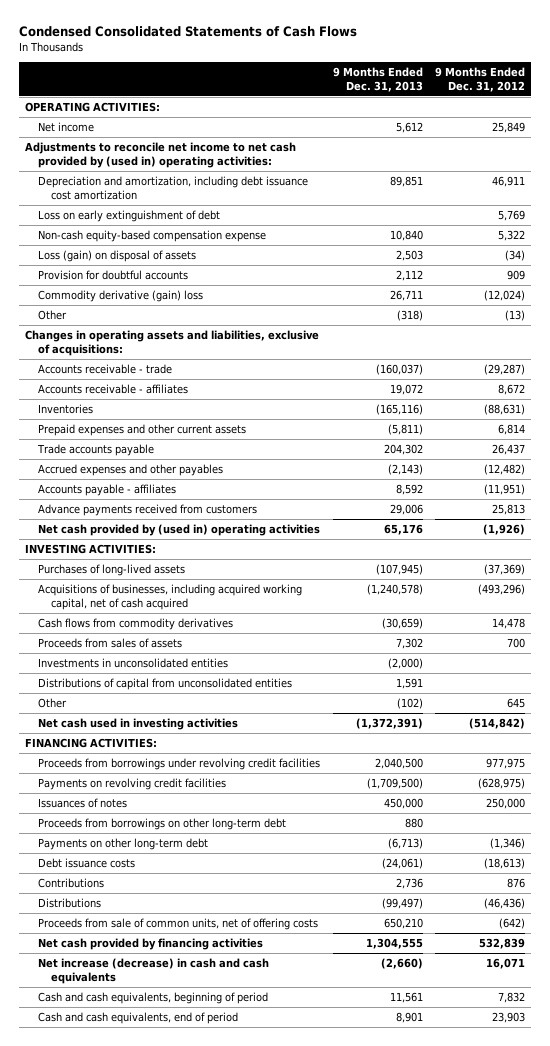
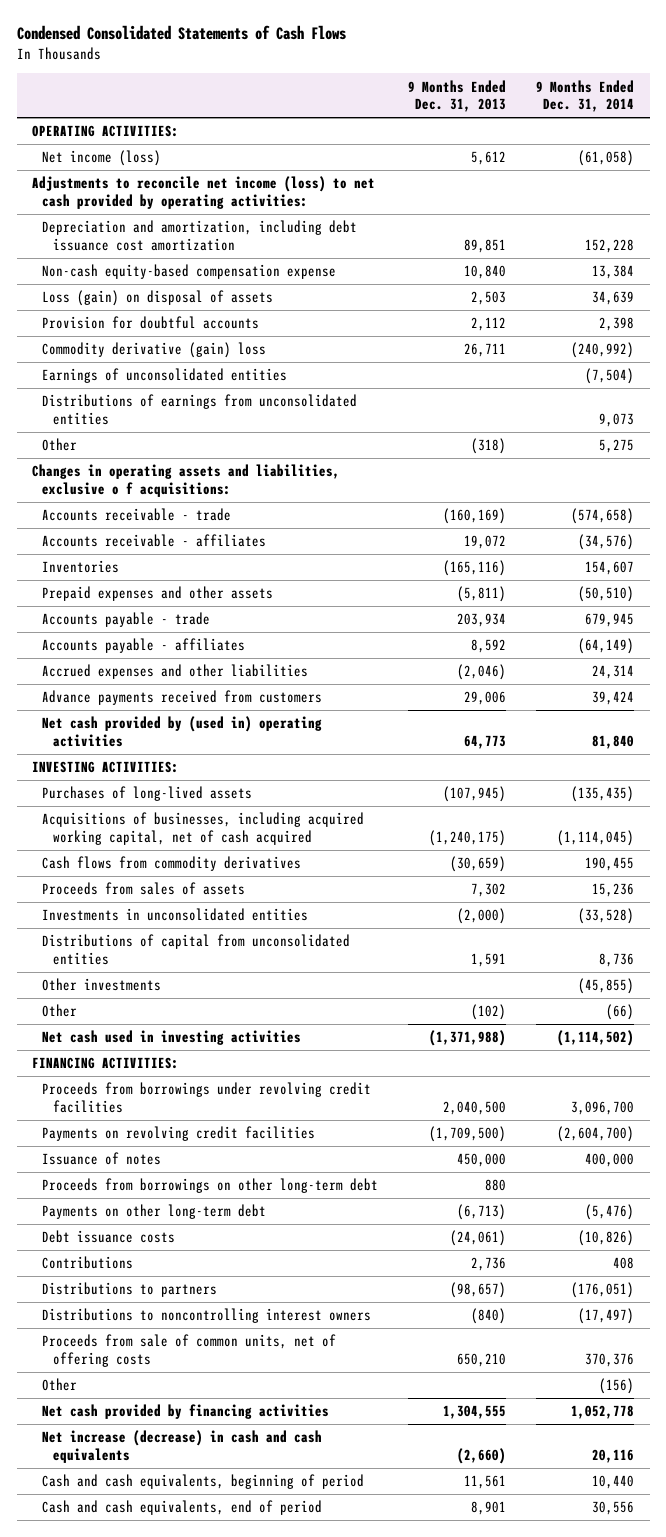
[434,67,525,92] 9 Months Ended Dec. 31, 2012 -> none
none -> [536,79,635,113] 9 Months Ended Dec. 31, 2014
[38,122,95,133] Net income -> [42,150,162,167] Net income (loss)
[25,142,297,168] Adjustments to reconcile net income to net cash provided by (used in) operating activities: -> [31,176,375,209] Adjustments to reconcile net income (loss) to net cash provided by operating activities:
[38,210,221,223] Loss on early extinguishment of debt -> none
none -> [42,368,288,384] Earnings of unconsolidated entities
none -> [42,394,358,425] Distributions of earnings from unconsolidated entities
[25,330,320,356] Changes in operating assets and liabilities, exclusive of acquisitions: -> [31,464,340,497] Changes in operating assets and liabilities, exclusive o f acquisitions:
[375,364,423,376] (160,037) -> [443,508,507,525] (160,169)
[38,464,224,477] Accrued expenses and other payables -> none
[38,424,247,437] Prepaid expenses and other current assets -> [42,586,274,602] Prepaid expenses and other assets
[37,444,155,457] Trade accounts payable -> [42,612,211,628] Accounts payable - trade
[383,444,423,456] 204,302 -> [457,613,507,628] 203,934
none -> [42,664,309,680] Accrued expenses and other liabilities
[383,524,423,536] 65,176 -> [464,734,507,749] 64,773
[366,584,423,596] (1,240,578) -> [429,829,507,846] (1,240,175)
none -> [42,978,162,992] Other investments
[355,718,423,730] (1,372,391) -> [429,1030,507,1047] (1,371,988)
[38,798,128,809] Issuances of notes -> [42,1152,162,1166] Issuance of notes
[38,898,102,909] Distributions -> none
none -> [42,1282,218,1298] Distributions to partners
none -> [42,1308,372,1324] Distributions to noncontrolling interest owners
none -> [42,1378,78,1392] Other

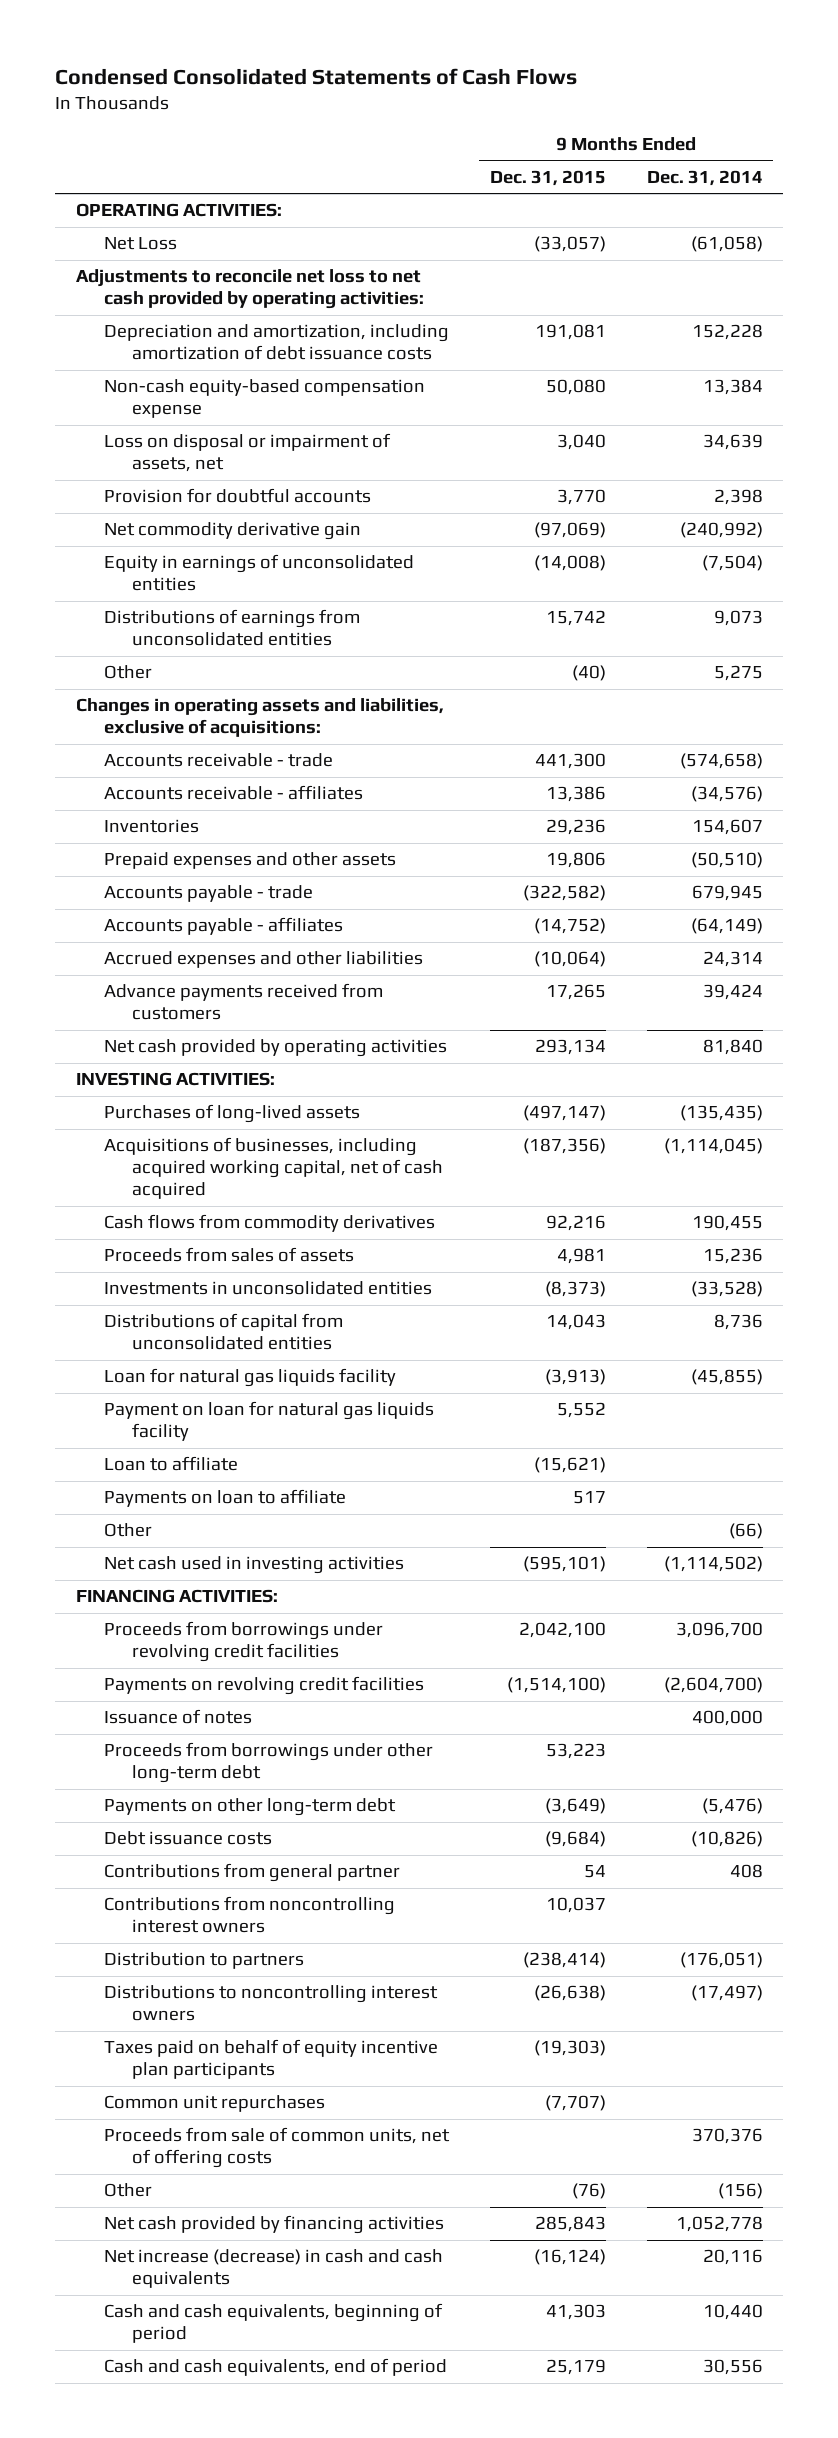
[408,79,507,113] 9 Months Ended Dec. 31, 2013 -> none
none -> [489,169,606,186] Dec. 31, 2015
[42,150,162,167] Net income (loss) -> [103,237,177,251] Net Loss
[31,176,375,209] Adjustments to reconcile net income (loss) to net cash provided by operating activities: -> [75,269,424,310] Adjustments to reconcile net loss to net cash provided by operating activities:
[42,220,358,251] Depreciation and amortization, including debt issuance cost amortization -> [103,324,449,361] Depreciation and amortization, including amortization of debt issuance costs
[42,290,274,307] Loss (gain) on disposal of assets -> [103,433,391,473] Loss on disposal or impairment of assets, net
[42,342,267,359] Commodity derivative (gain) loss -> [103,522,361,541] Net commodity derivative gain
[42,368,288,384] Earnings of unconsolidated entities -> [103,554,414,592] Equity in earnings of unconsolidated entities
[31,464,340,497] Changes in operating assets and liabilities, exclusive o f acquisitions: -> [75,698,444,738] Changes in operating assets and liabilities, exclusive of acquisitions:
[42,716,323,747] Net cash provided by (used in) operating activities -> [103,1039,447,1058] Net cash provided by operating activities
[42,978,162,992] Other investments -> [103,1368,396,1388] Loan for natural gas liquids facility
none -> [103,1401,434,1442] Payment on loan for natural gas liquids facility
none -> [103,1456,238,1472] Loan to affiliate
none -> [103,1489,346,1508] Payments on loan to affiliate
[42,1178,379,1194] Proceeds from borrowings on other long-term debt -> [103,1742,433,1784] Proceeds from borrowings under other long-term debt
[42,1256,134,1270] Contributions -> [103,1863,400,1883] Contributions from general partner
none -> [103,1896,395,1934] Contributions from noncontrolling interest owners
[42,1282,218,1298] Distributions to partners -> [103,1952,304,1970] Distribution to partners
none -> [103,2039,438,2080] Taxes paid on behalf of equity incentive plan participants
none -> [103,2095,325,2113] Common unit repurchases

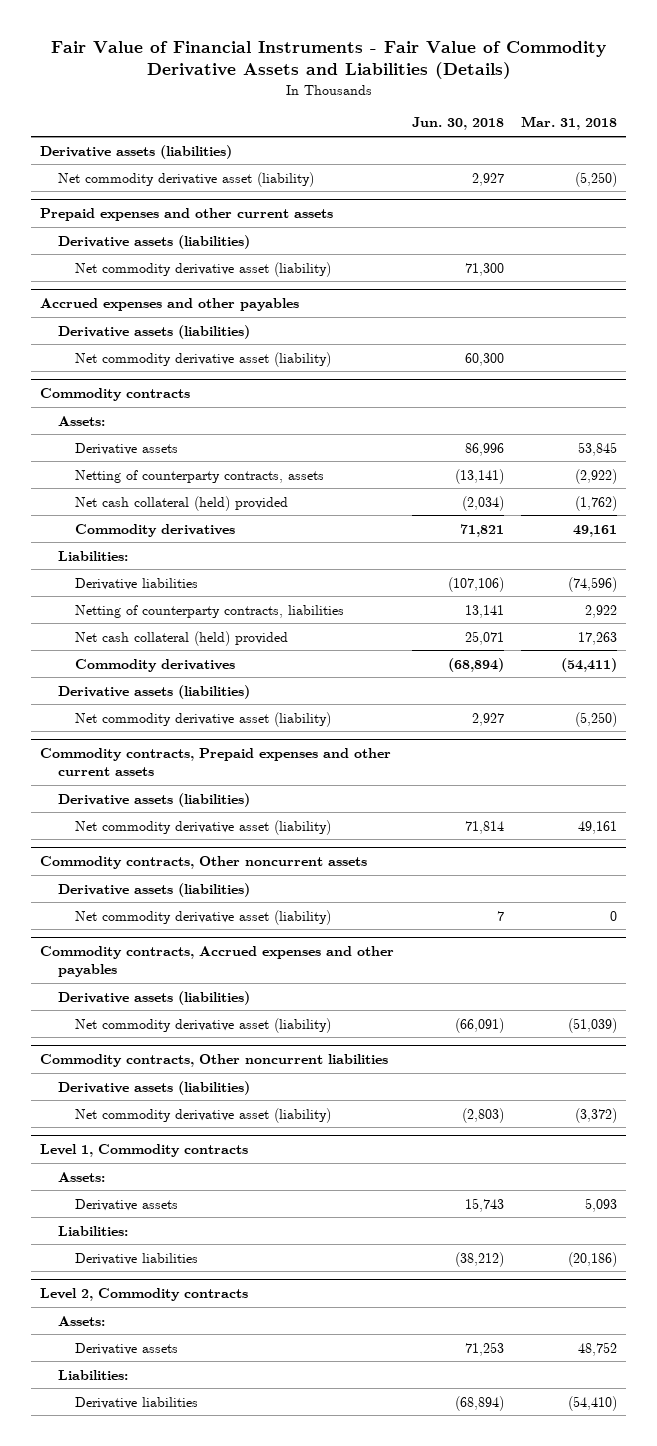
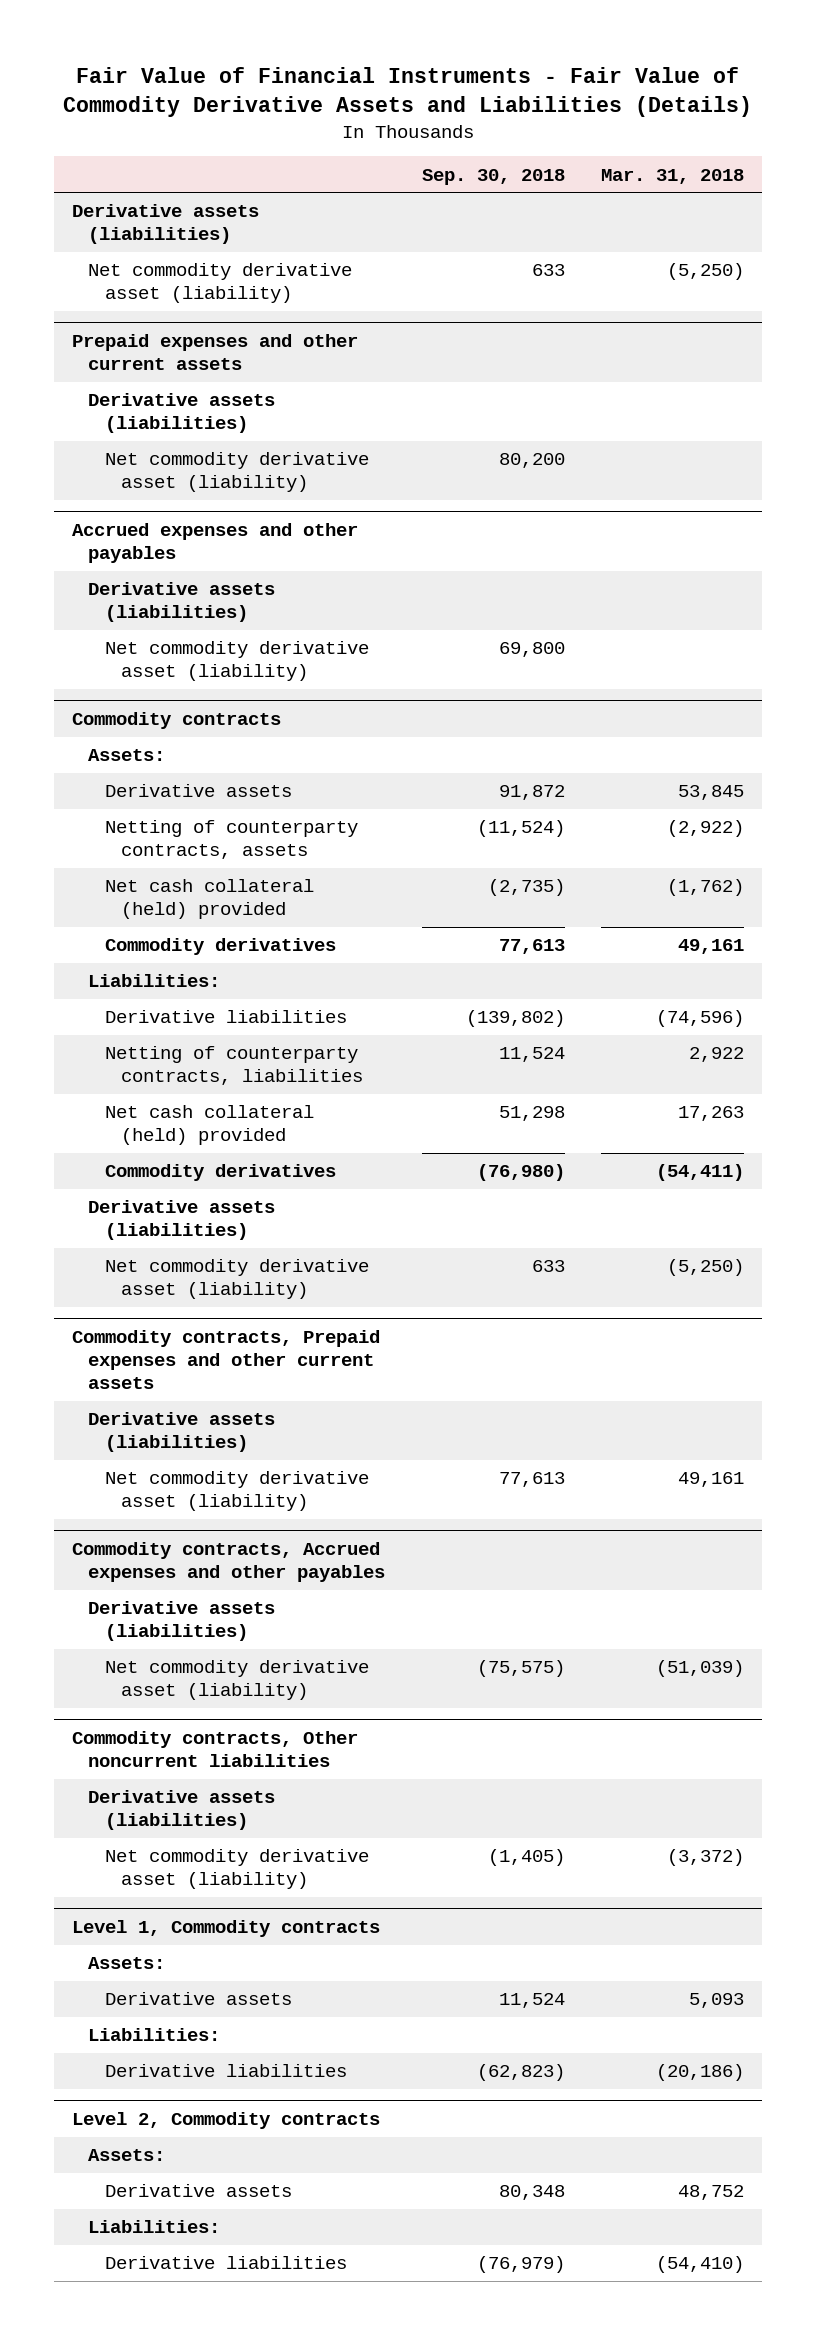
[411,117,504,131] Jun. 30, 2018 -> none
none -> [421,168,565,185] Sep. 30, 2018
[40,856,368,870] Commodity contracts, Other noncurrent assets -> none
[57,882,250,897] Derivative assets (liabilities) -> none
[74,909,331,925] Net commodity derivative asset (liability) -> none

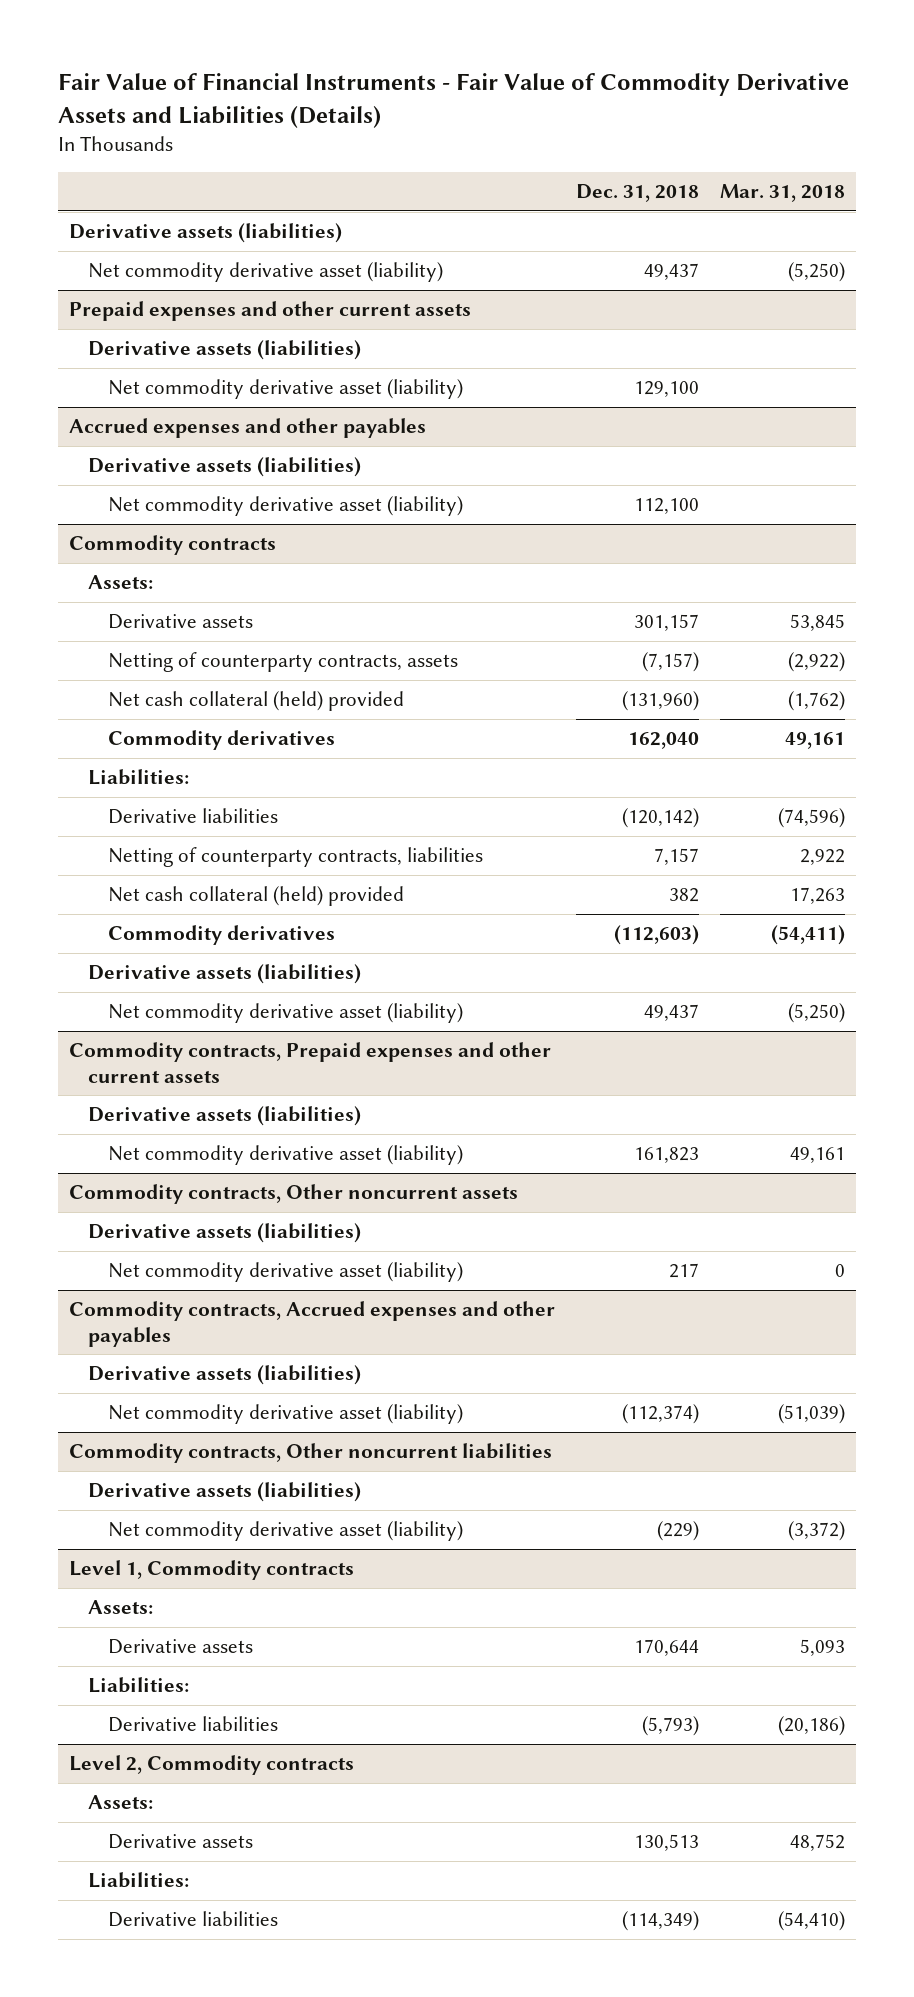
[421,168,565,185] Sep. 30, 2018 -> none
none -> [576,184,700,203] Dec. 31, 2018
none -> [68,1184,518,1205] Commodity contracts, Other noncurrent assets
none -> [88,1223,362,1244] Derivative assets (liabilities)
none -> [107,1262,463,1283] Net commodity derivative asset (liability)

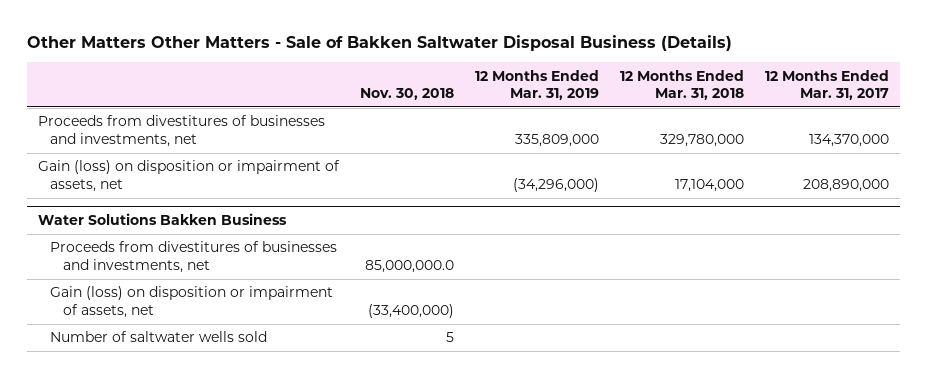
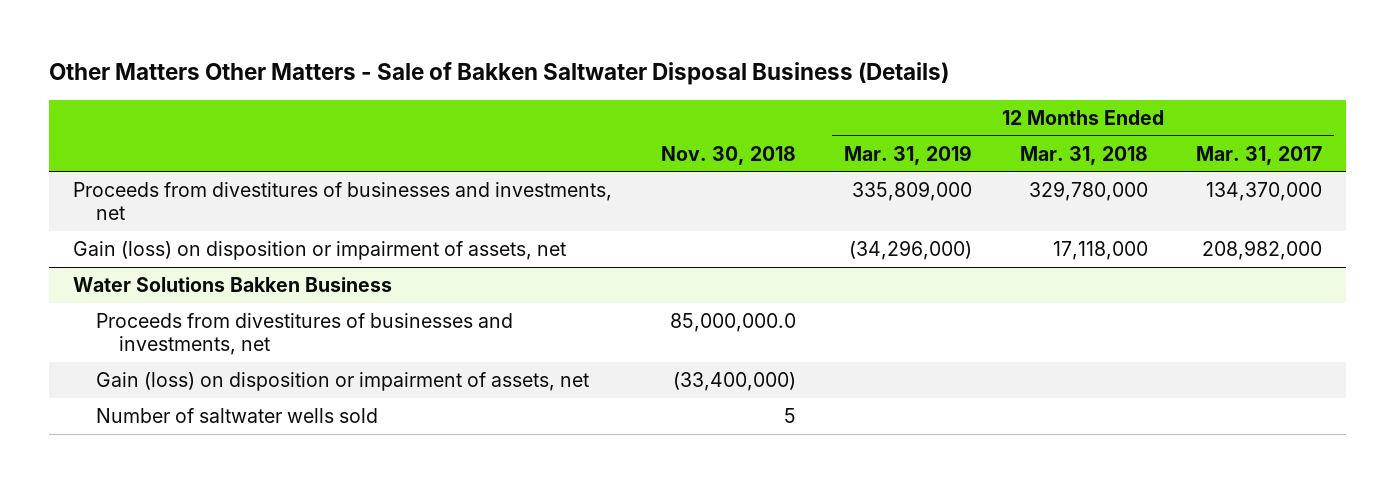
[675,178,745,192] 17,104,000 -> [1052,241,1148,261] 17,118,000
[803,178,890,192] 208,890,000 -> [1202,240,1323,261] 208,982,000

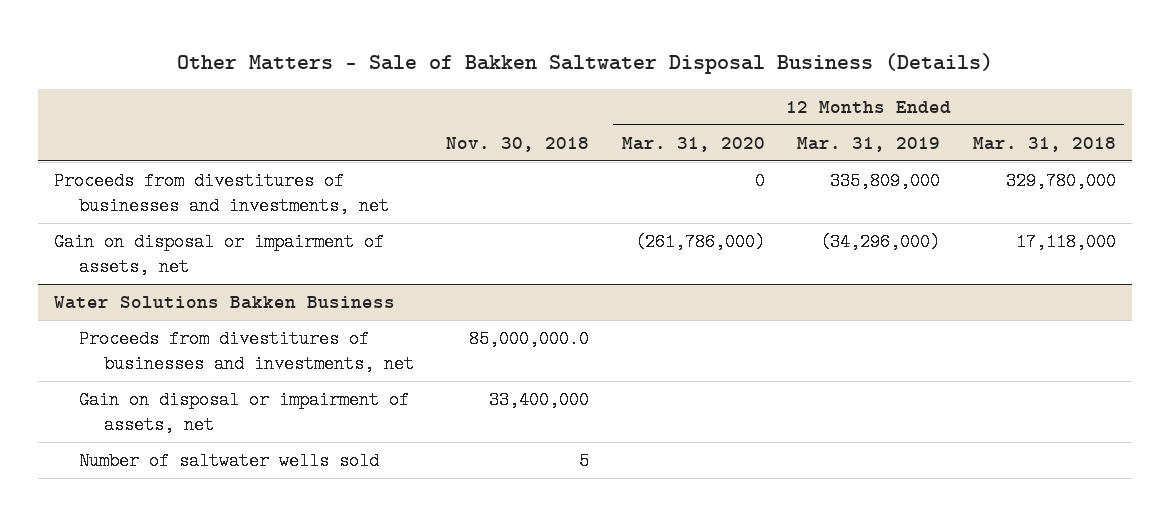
[49,62,950,86] Other Matters Other Matters - Sale of Bakken Saltwater Disposal Business (Details) -> [176,53,993,75] Other Matters - Sale of Bakken Saltwater Disposal Business (Details)
[1196,145,1323,165] Mar. 31, 2017 -> none
none -> [621,136,765,152] Mar. 31, 2020
[73,241,567,261] Gain (loss) on disposition or impairment of assets, net -> [54,233,385,277] Gain on disposal or impairment of assets, net
[96,372,590,392] Gain (loss) on disposition or impairment of assets, net -> [78,391,409,435] Gain on disposal or impairment of assets, net
[672,372,796,392] (33,400,000) -> [489,391,590,410] 33,400,000

